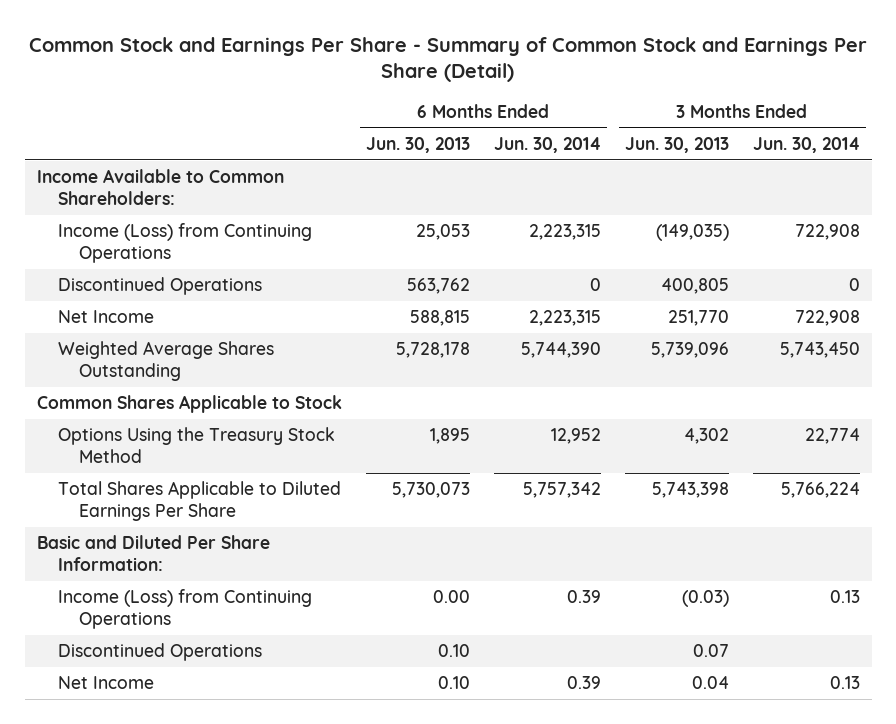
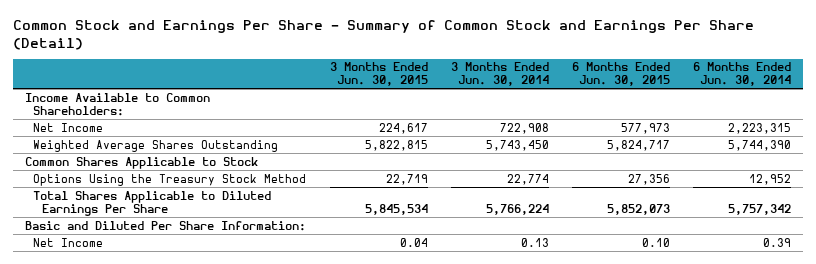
[365,136,470,153] Jun. 30, 2013 -> none
[624,136,729,153] Jun. 30, 2013 -> none
none -> [329,62,428,87] 3 Months Ended Jun. 30, 2015
none -> [572,62,671,87] 6 Months Ended Jun. 30, 2015
[57,223,312,264] Income (Loss) from Continuing Operations -> none
[57,277,262,296] Discontinued Operations -> none
[57,589,312,630] Income (Loss) from Continuing Operations -> none
[57,643,262,662] Discontinued Operations -> none

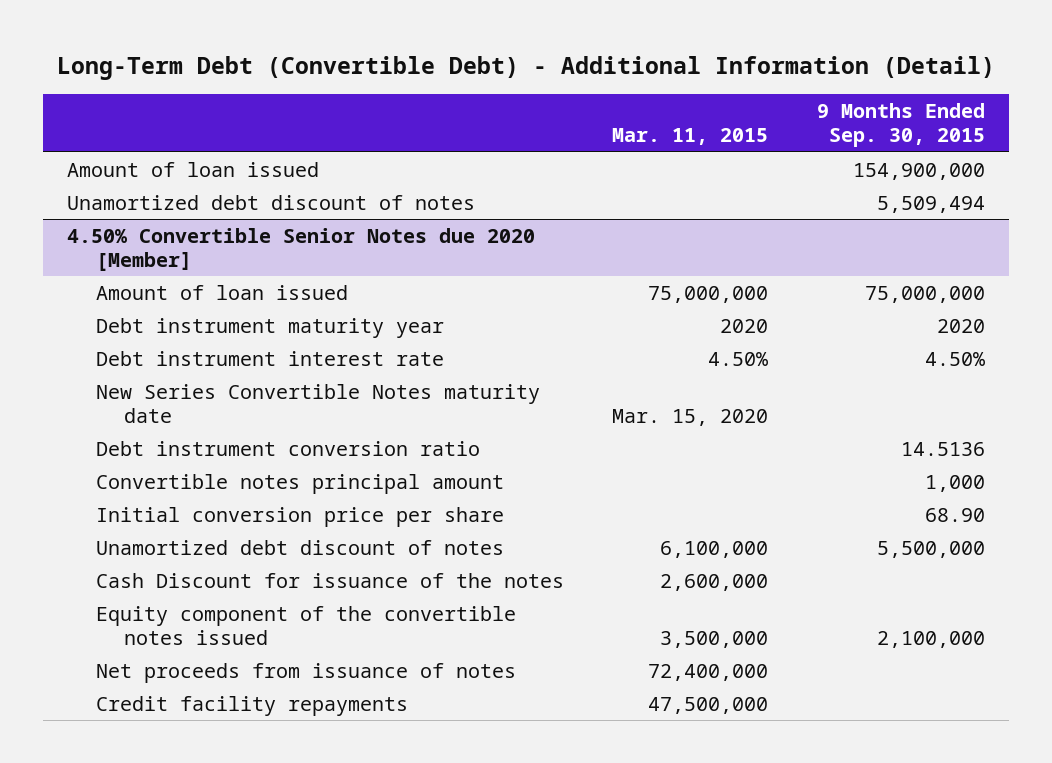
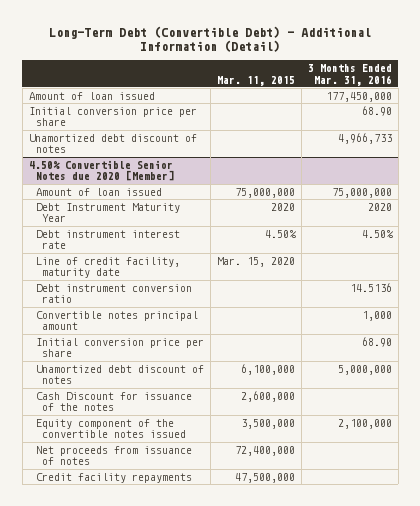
[816,103,985,148] 9 Months Ended Sep. 30, 2015 -> none
none -> [307,63,392,86] 3 Months Ended Mar. 31, 2016
none -> [28,106,197,127] Initial conversion price per share
[95,317,444,338] Debt instrument maturity year -> [35,202,180,223] Debt Instrument Maturity Year
[95,383,540,423] New Series Convertible Notes maturity date -> [35,256,180,279] Line of credit facility, maturity date

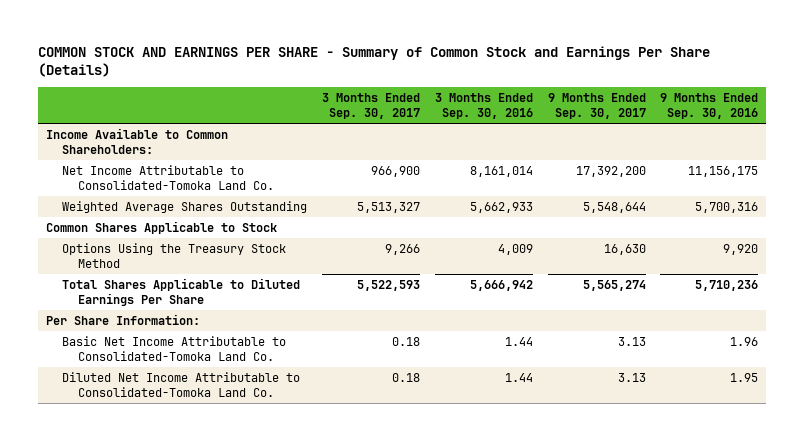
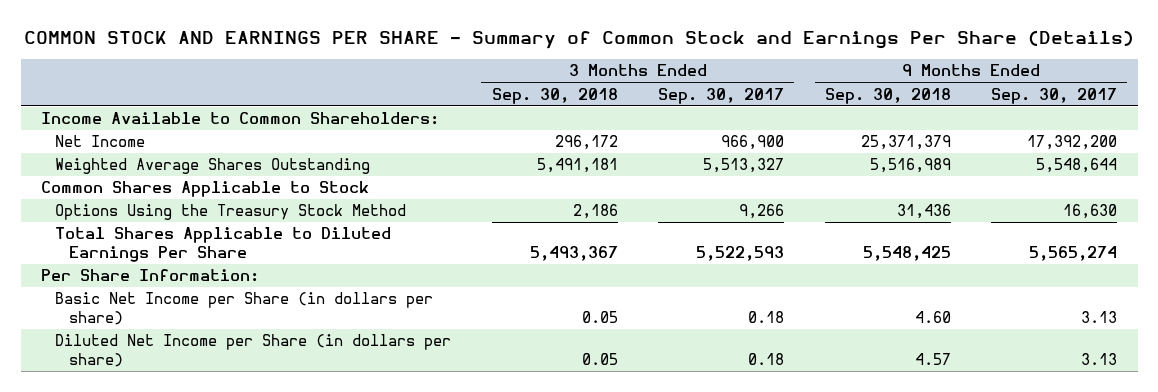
[434,92,533,120] 3 Months Ended Sep. 30, 2016 -> none
[660,92,759,120] 9 Months Ended Sep. 30, 2016 -> none
none -> [491,87,618,104] Sep. 30, 2018
none -> [824,87,951,104] Sep. 30, 2018
[62,164,275,191] Net Income Attributable to Consolidated-Tomoka Land Co. -> [54,135,145,148] Net Income
[62,335,287,362] Basic Net Income Attributable to Consolidated-Tomoka Land Co. -> [54,292,433,326] Basic Net Income per Share (in dollars per share)
[62,371,301,398] Diluted Net Income Attributable to Consolidated-Tomoka Land Co. -> [54,334,451,368] Diluted Net Income per Share (in dollars per share)

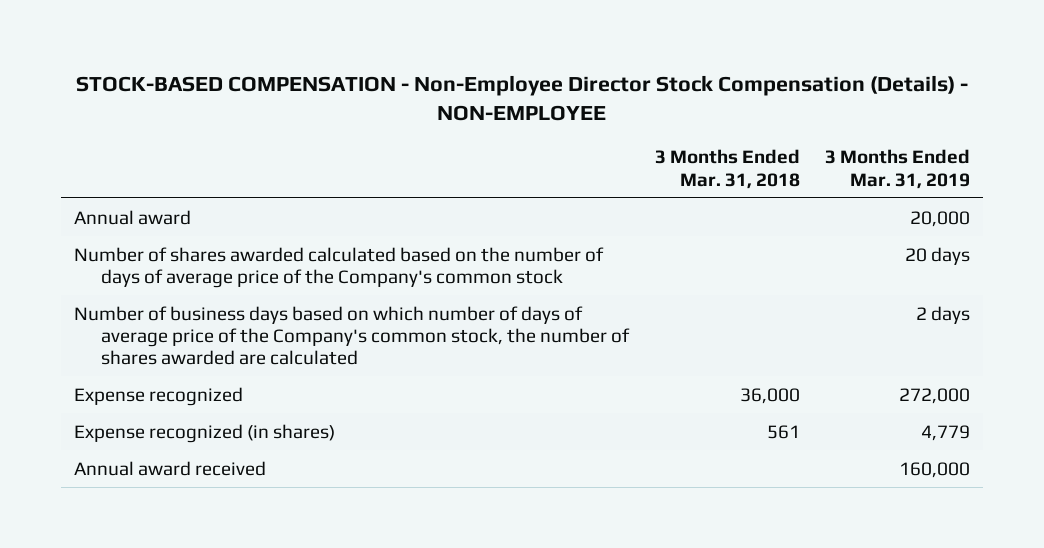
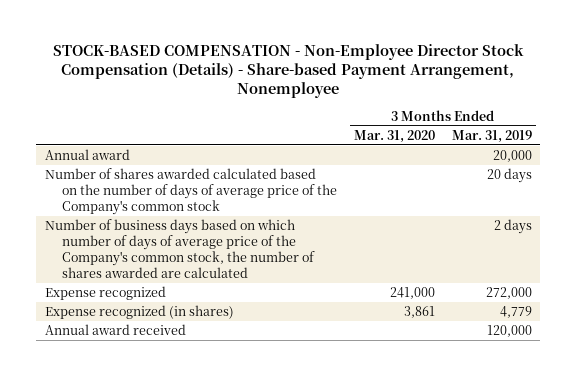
[76,74,969,121] STOCK-BASED COMPENSATION - Non-Employee Director Stock Compensation (Details) - NON-EMPLOYEE -> [53,43,525,99] STOCK-BASED COMPENSATION - Non-Employee Director Stock Compensation (Details) - Share-based Payment Arrangement, Nonemployee
[654,149,800,189] 3 Months Ended Mar. 31, 2018 -> none
none -> [353,129,435,143] Mar. 31, 2020
[899,461,971,478] 160,000 -> [486,325,532,338] 120,000

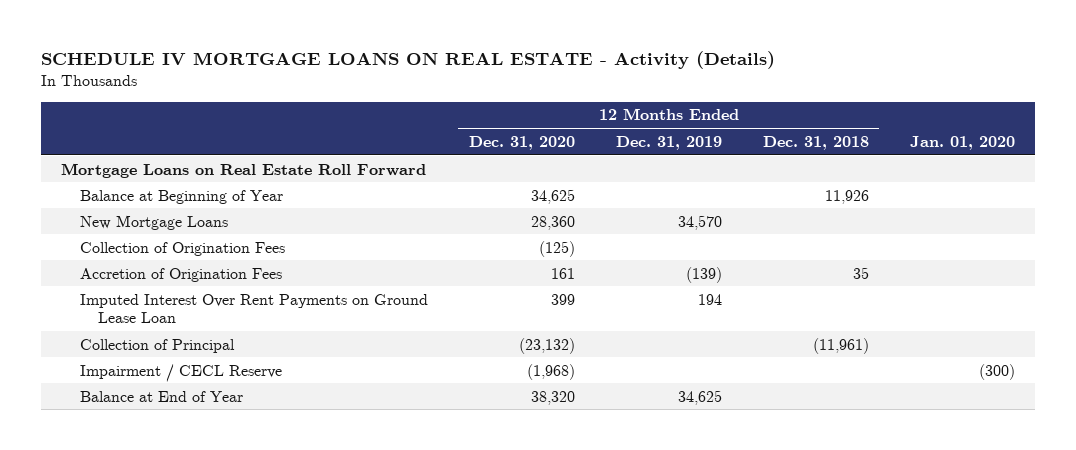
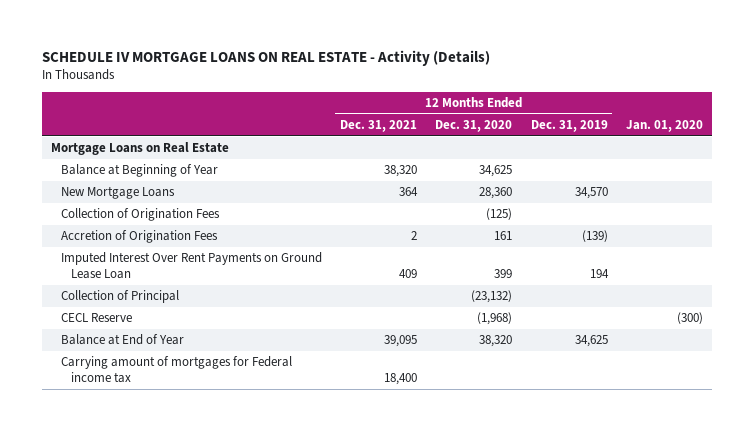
[762,135,869,150] Dec. 31, 2018 -> none
none -> [340,120,418,133] Dec. 31, 2021
[61,162,427,178] Mortgage Loans on Real Estate Roll Forward -> [50,142,229,156] Mortgage Loans on Real Estate
[79,363,282,382] Impairment / CECL Reserve -> [60,313,132,323] CECL Reserve
none -> [60,356,292,384] Carrying amount of mortgages for Federal income tax

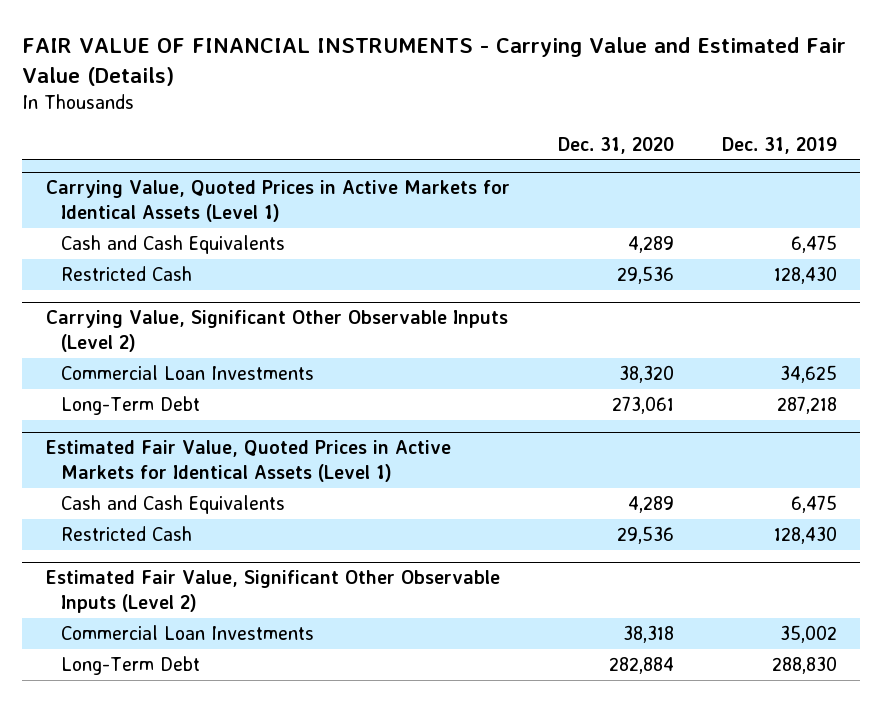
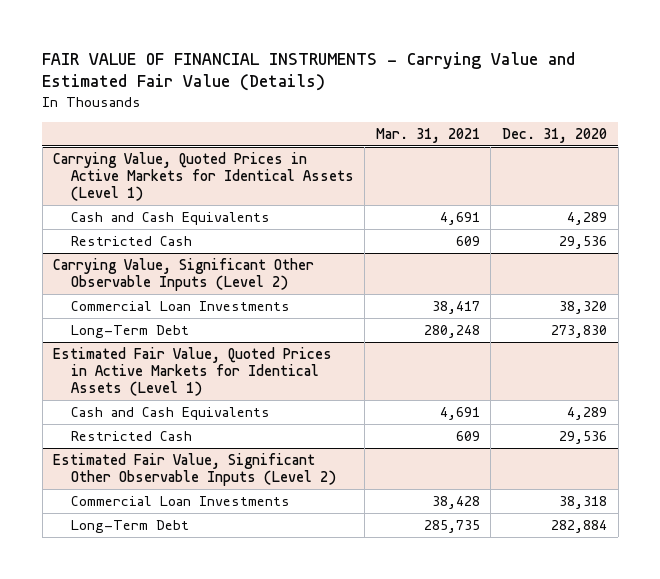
[721,136,837,154] Dec. 31, 2019 -> none
none -> [375,127,480,143] Mar. 31, 2021
[611,396,674,415] 273,061 -> [551,324,608,338] 273,830

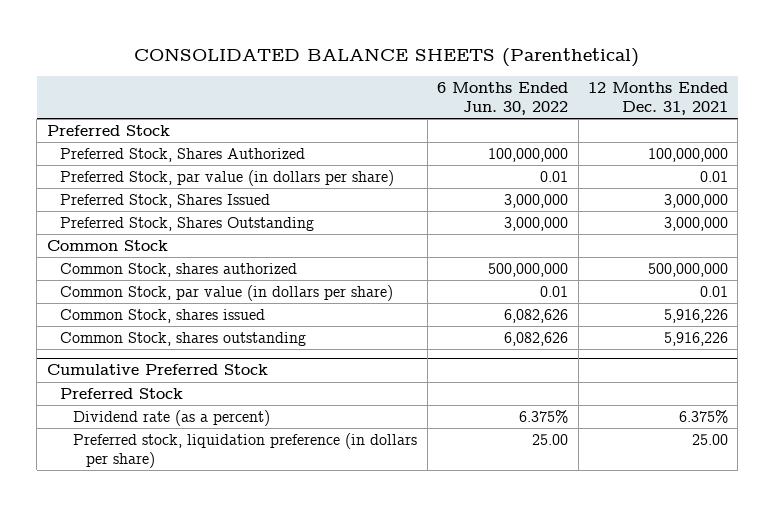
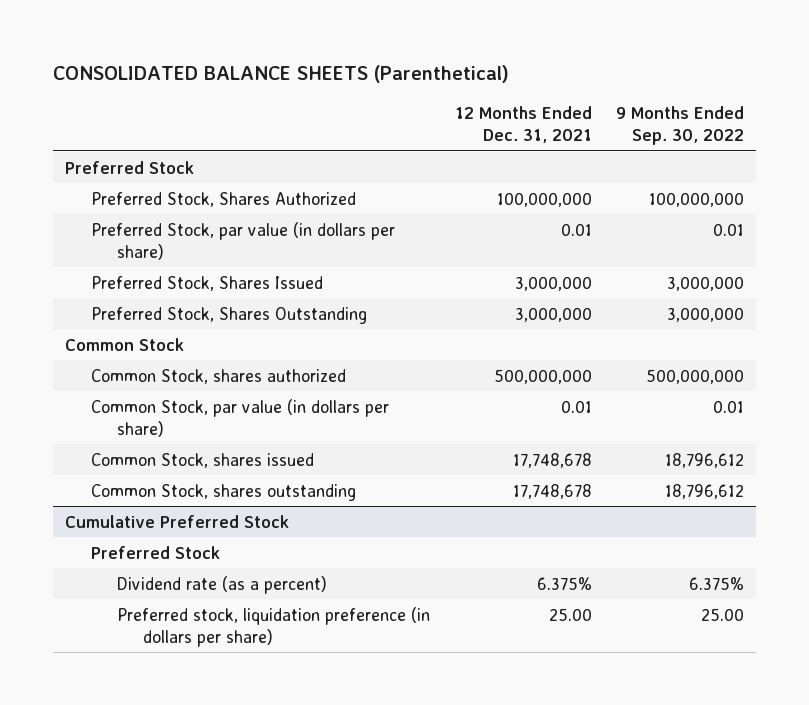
[437,82,569,116] 6 Months Ended Jun. 30, 2022 -> none
none -> [615,105,744,146] 9 Months Ended Sep. 30, 2022
[663,308,728,323] 5,916,226 -> [512,452,592,468] 17,748,678
[663,331,728,346] 5,916,226 -> [512,483,592,499] 17,748,678

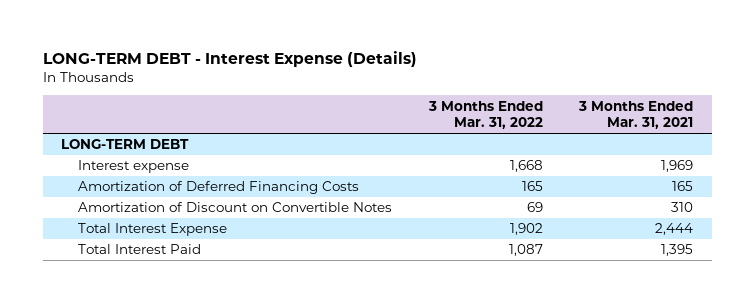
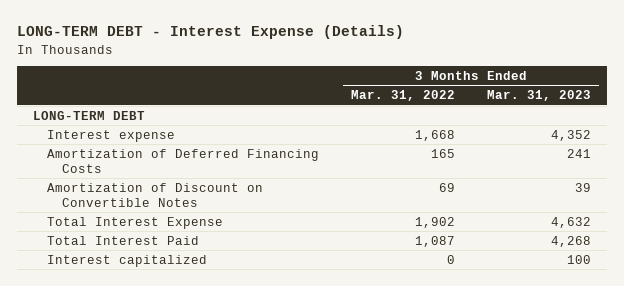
[578,100,694,130] 3 Months Ended Mar. 31, 2021 -> none
none -> [487,90,592,102] Mar. 31, 2023
none -> [47,254,208,267] Interest capitalized

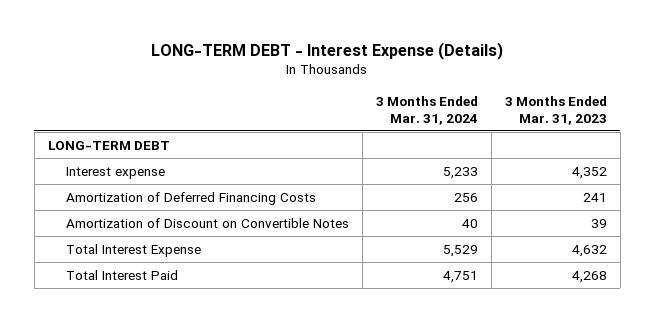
[351,90,456,102] Mar. 31, 2022 -> none
none -> [376,95,479,125] 3 Months Ended Mar. 31, 2024
[47,254,208,267] Interest capitalized -> none

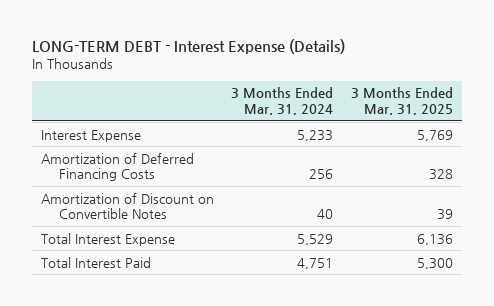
[505,95,608,125] 3 Months Ended Mar. 31, 2023 -> none
none -> [351,87,454,116] 3 Months Ended Mar. 31, 2025
[47,140,170,150] LONG-TERM DEBT -> none
[66,166,166,179] Interest expense -> [40,129,141,142] Interest Expense

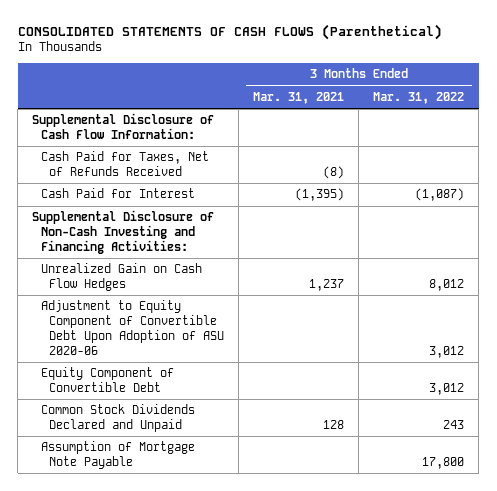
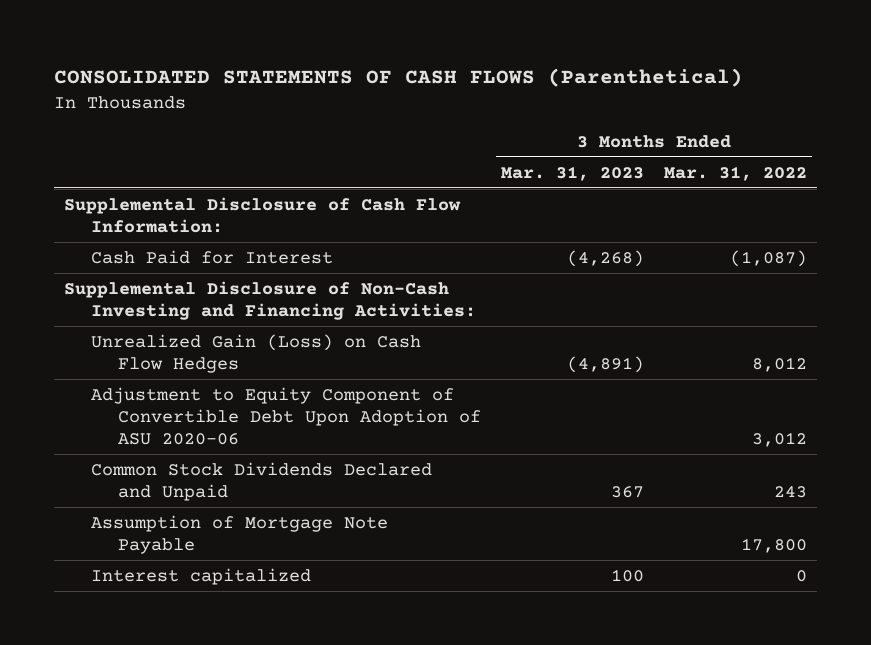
[253,91,345,104] Mar. 31, 2021 -> none
none -> [501,165,645,181] Mar. 31, 2023
[40,151,209,177] Cash Paid for Taxes, Net of Refunds Received -> none
[40,263,202,292] Unrealized Gain on Cash Flow Hedges -> [91,333,422,373] Unrealized Gain (Loss) on Cash Flow Hedges
[40,367,174,393] Equity Component of Convertible Debt -> none
none -> [91,567,312,585] Interest capitalized

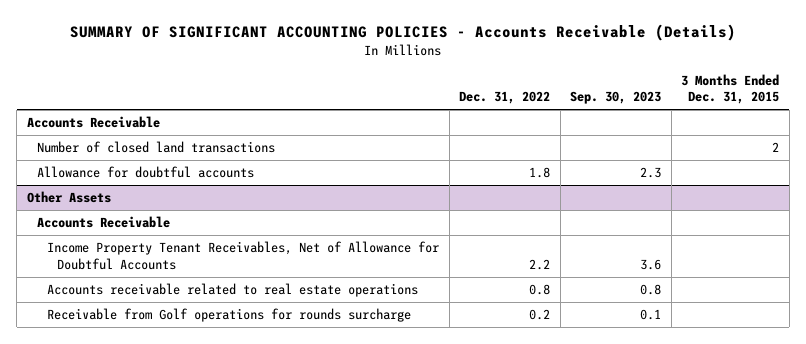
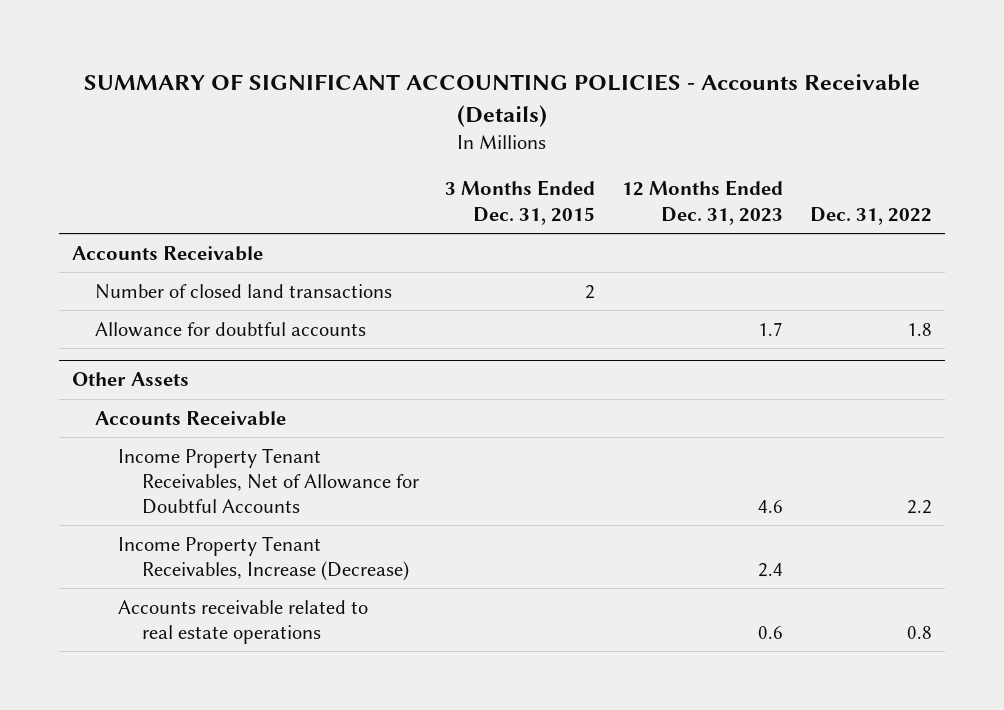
[570,91,662,105] Sep. 30, 2023 -> none
none -> [621,180,783,225] 12 Months Ended Dec. 31, 2023
none -> [118,535,409,581] Income Property Tenant Receivables, Increase (Decrease)
[47,308,412,323] Receivable from Golf operations for rounds surcharge -> none

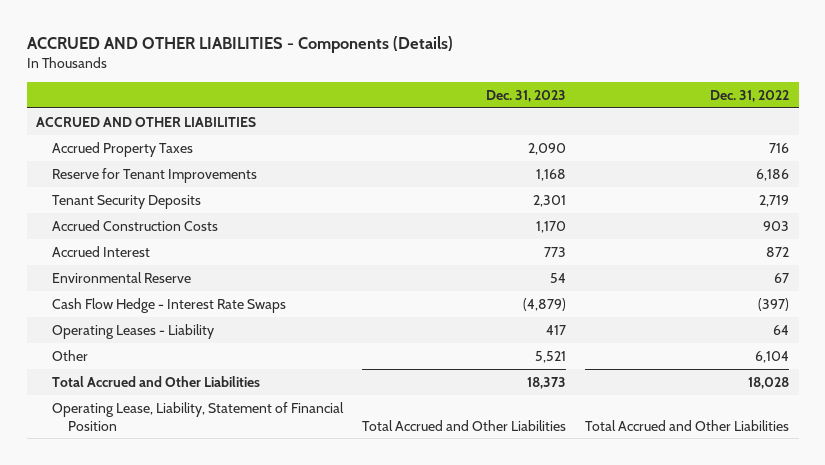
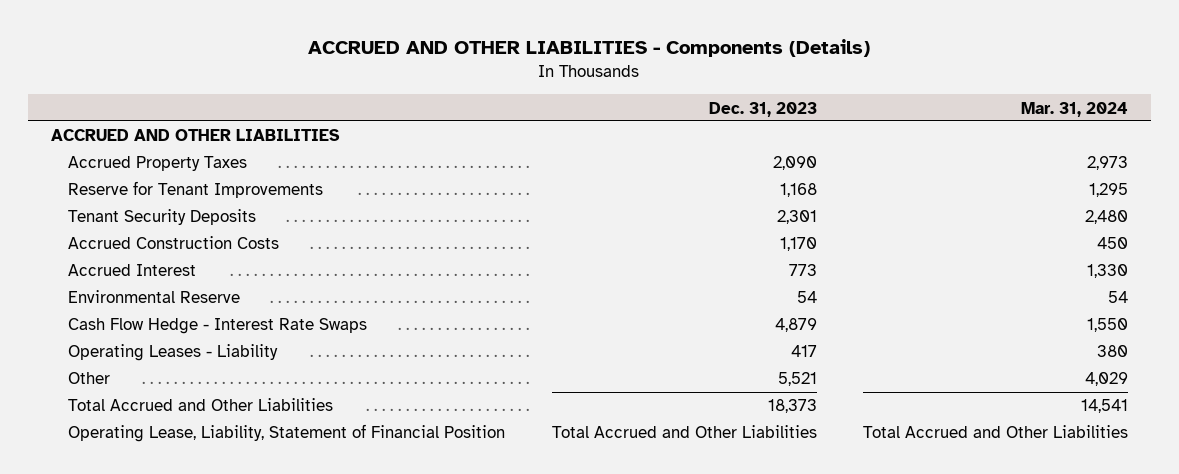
[710,89,790,102] Dec. 31, 2022 -> none
none -> [1020,101,1128,117] Mar. 31, 2024
[523,297,567,311] (4,879) -> [774,318,817,333] 4,879

